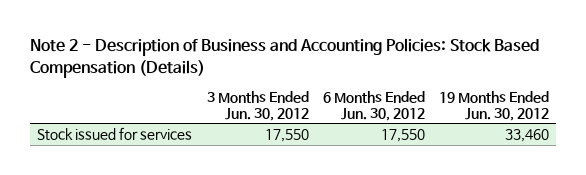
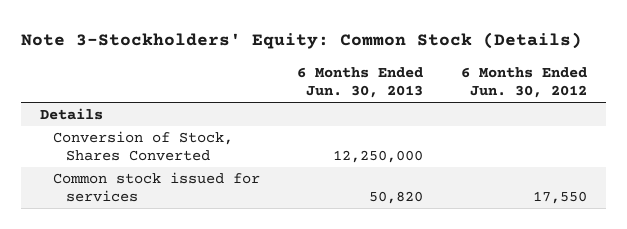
[30,38,540,78] Note 2 - Description of Business and Accounting Policies: Stock Based Compensation (Details) -> [20,32,582,50] Note 3-Stockholders' Equity: Common Stock (Details)
[206,90,309,121] 3 Months Ended Jun. 30, 2012 -> none
[438,90,549,121] 19 Months Ended Jun. 30, 2012 -> none
none -> [297,66,424,98] 6 Months Ended Jun. 30, 2013
none -> [39,108,103,121] Details
none -> [52,131,233,162] Conversion of Stock, Shares Converted
[37,127,193,142] Stock issued for services -> [52,172,260,203] Common stock issued for services

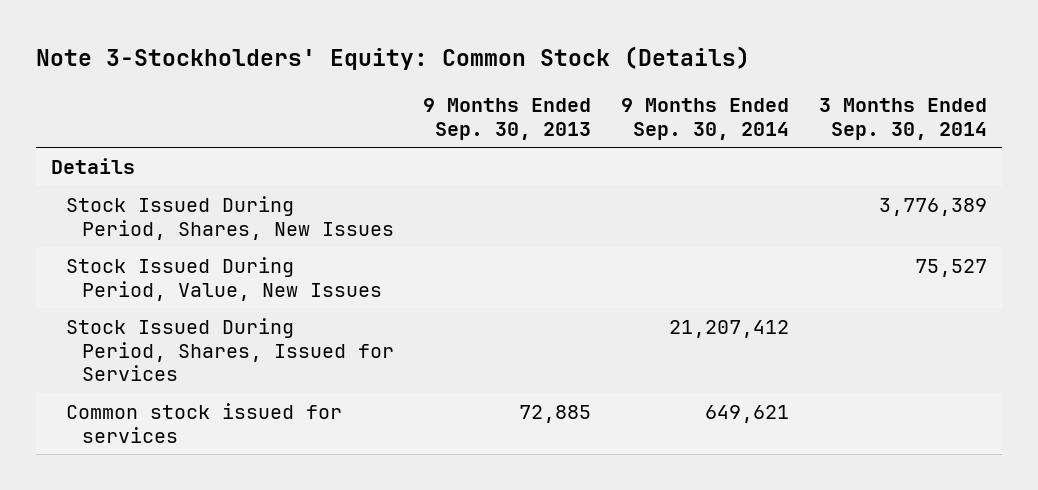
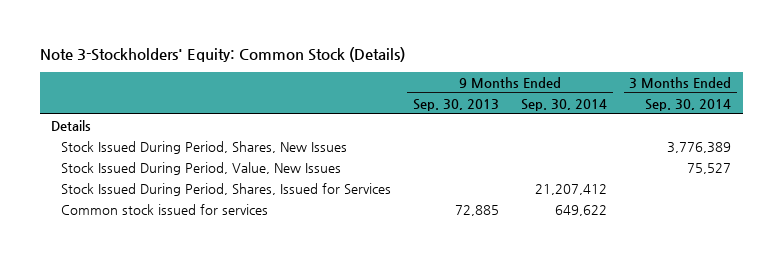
[705,404,790,423] 649,621 -> [555,204,608,216] 649,622

